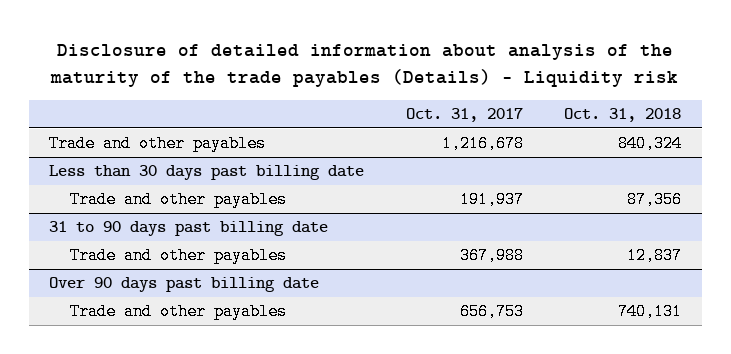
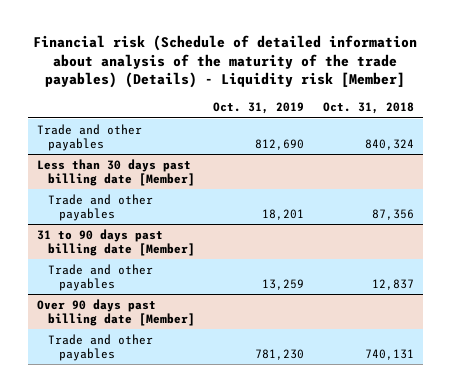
[50,43,679,87] Disclosure of detailed information about analysis of the maturity of the trade payables (Details) - Liquidity risk -> [33,34,418,89] Financial risk (Schedule of detailed information about analysis of the maturity of the trade payables) (Details) - Liquidity risk [Member]
[405,108,523,123] Oct. 31, 2017 -> none
none -> [213,102,305,115] Oct. 31, 2019
[49,165,365,181] Less than 30 days past billing date -> [36,158,195,186] Less than 30 days past billing date [Member]
[49,221,329,237] 31 to 90 days past billing date -> [36,228,195,256] 31 to 90 days past billing date [Member]
[49,277,320,293] Over 90 days past billing date -> [36,298,195,326] Over 90 days past billing date [Member]

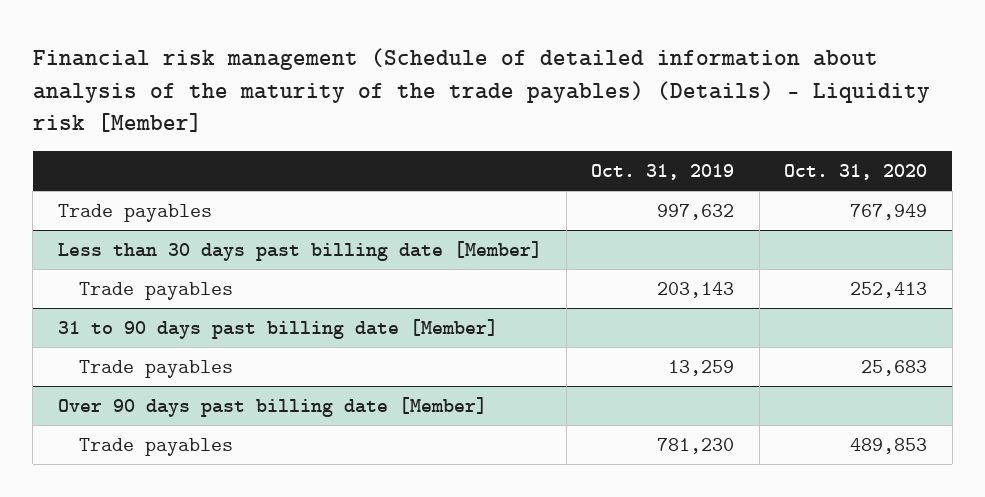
[33,34,418,89] Financial risk (Schedule of detailed information about analysis of the maturity of the trade payables) (Details) - Liquidity risk [Member] -> [32,48,930,132] Financial risk management (Schedule of detailed information about analysis of the maturity of the trade payables) (Details) - Liquidity risk [Member]
[322,102,414,115] Oct. 31, 2018 -> none
none -> [784,163,928,180] Oct. 31, 2020
[36,123,142,151] Trade and other payables -> [57,203,212,222] Trade payables
[255,138,305,150] 812,690 -> [657,203,735,220] 997,632
[47,193,153,221] Trade and other payables -> [78,281,233,300] Trade payables
[262,208,305,220] 18,201 -> [657,281,735,298] 203,143
[47,263,153,291] Trade and other payables -> [78,359,233,378] Trade payables
[47,333,153,361] Trade and other payables -> [78,437,233,456] Trade payables

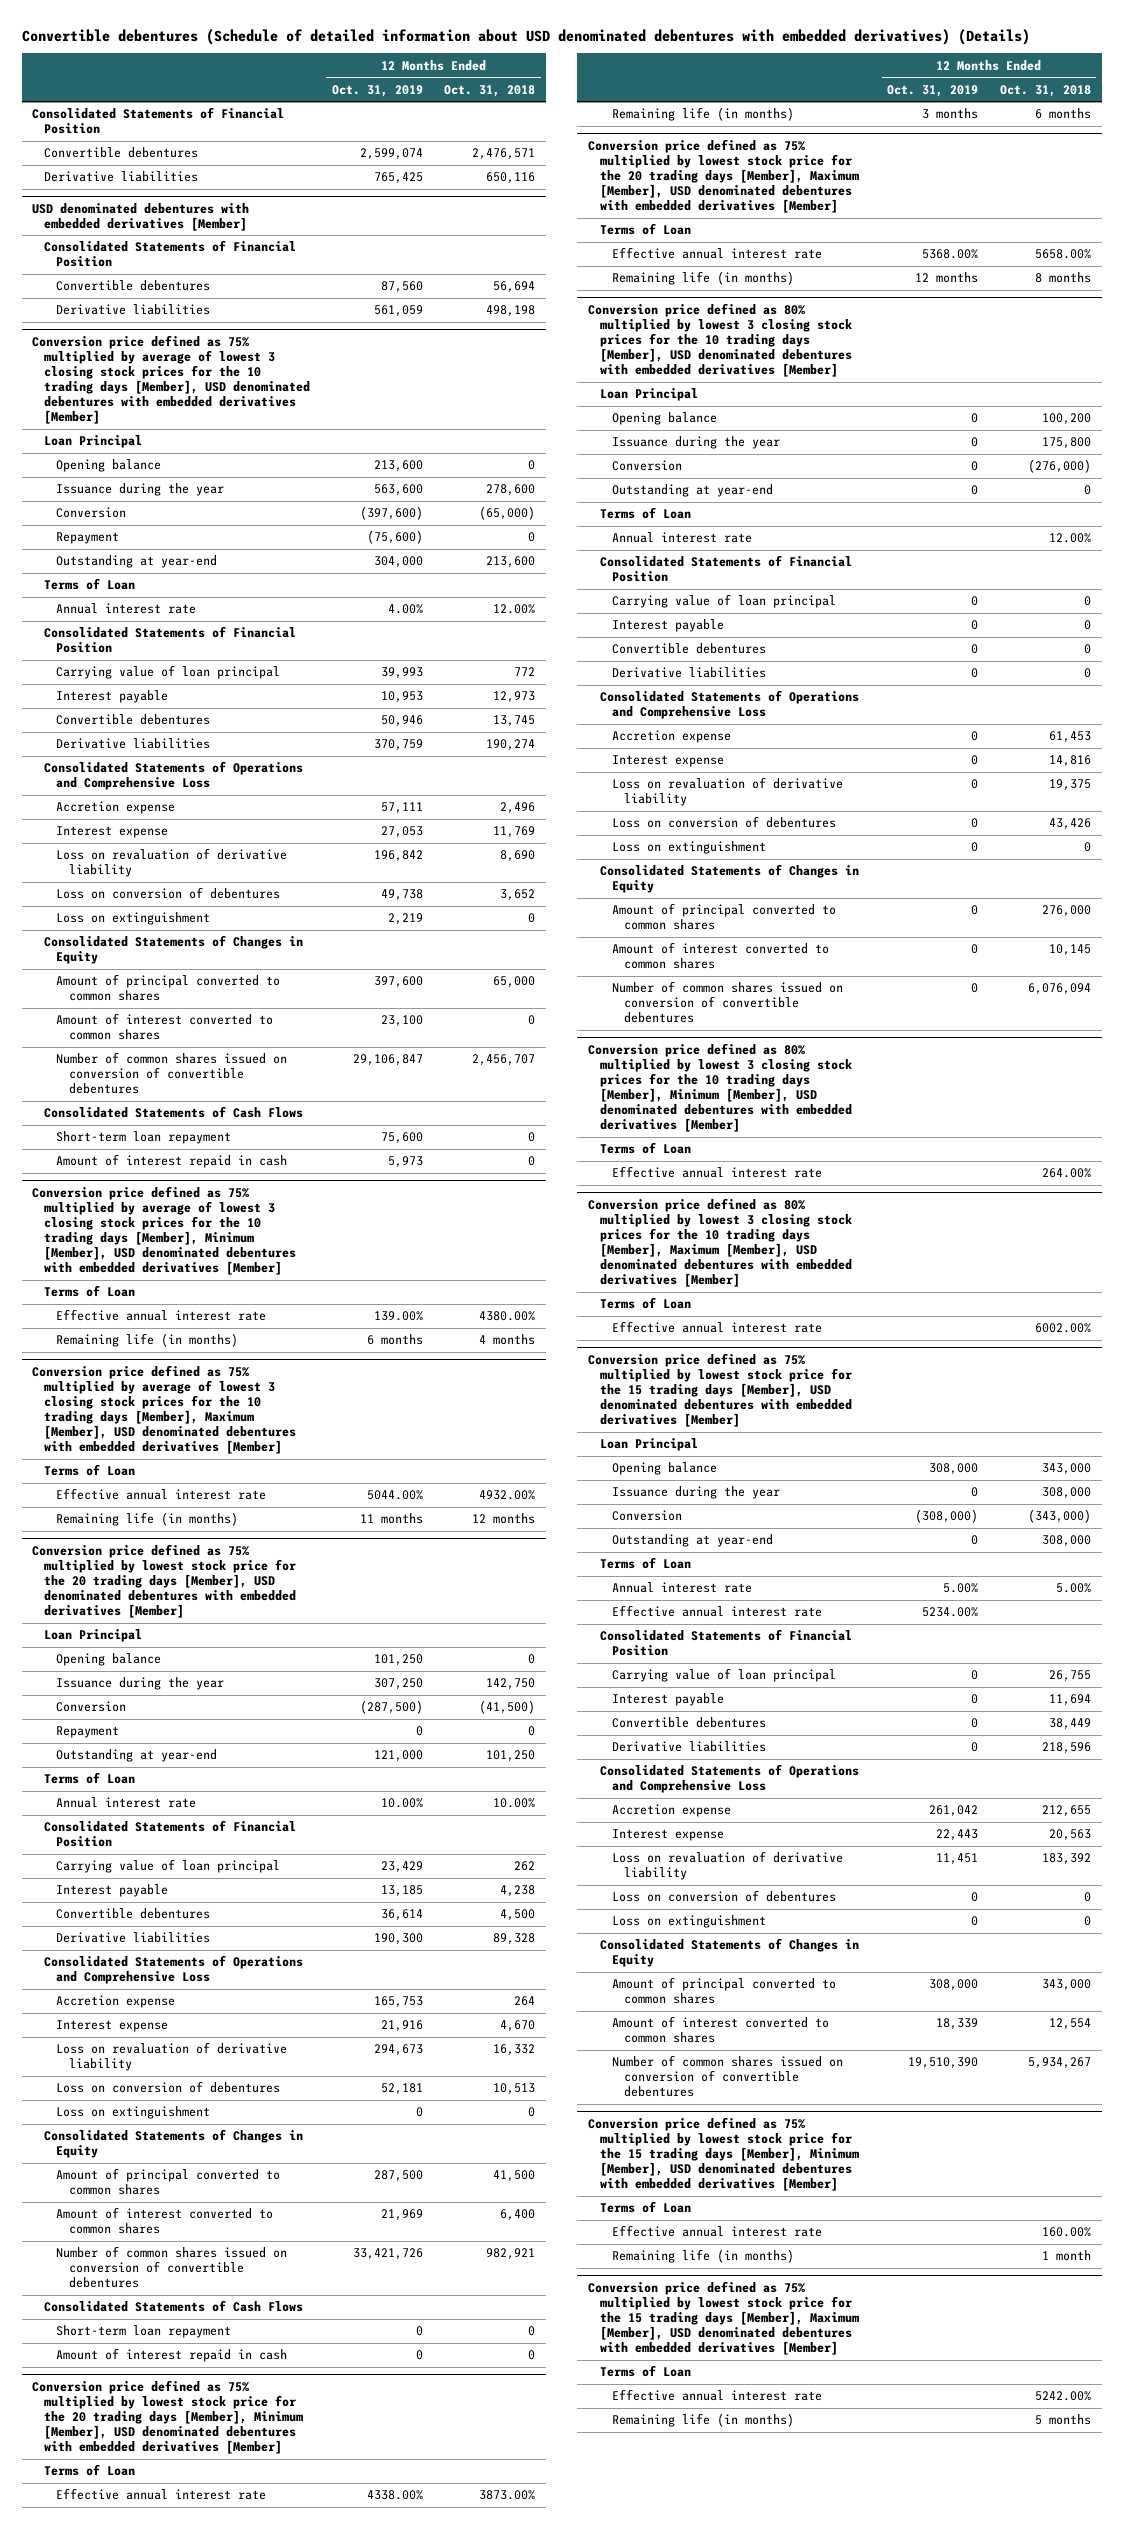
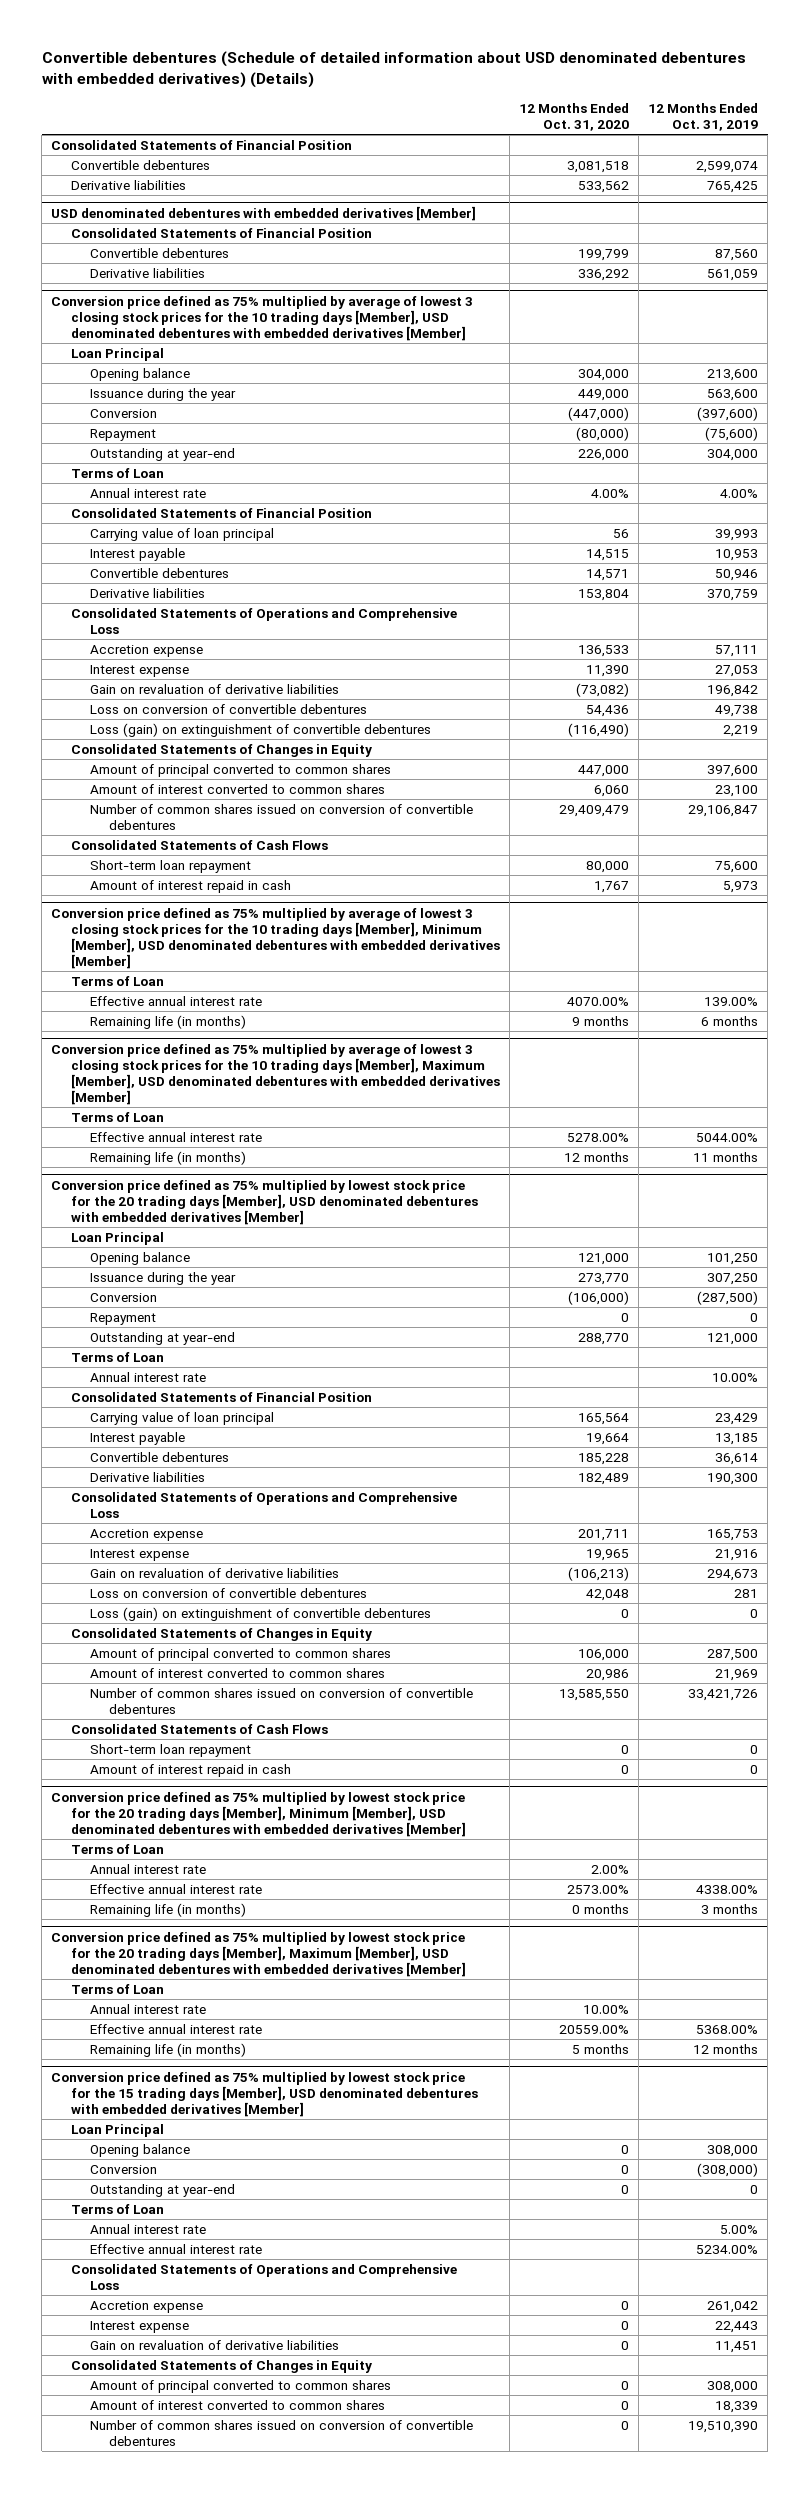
[444,84,536,97] Oct. 31, 2018 -> none
none -> [518,103,629,131] 12 Months Ended Oct. 31, 2020
[56,848,288,878] Loss on revaluation of derivative liability -> [89,684,339,695] Gain on revaluation of derivative liabilities
[56,887,281,900] Loss on conversion of debentures -> [89,704,367,715] Loss on conversion of convertible debentures
[56,912,211,926] Loss on extinguishment -> [89,723,431,738] Loss (gain) on extinguishment of convertible debentures
[56,2042,288,2072] Loss on revaluation of derivative liability -> [89,1568,339,1579] Gain on revaluation of derivative liabilities
[56,2081,281,2094] Loss on conversion of debentures -> [89,1588,367,1599] Loss on conversion of convertible debentures
[380,2083,423,2096] 52,181 -> [734,1589,759,1599] 281
[56,2106,211,2120] Loss on extinguishment -> [89,1607,431,1622] Loss (gain) on extinguishment of convertible debentures
none -> [89,1864,206,1875] Annual interest rate
none -> [89,2004,206,2015] Annual interest rate
[587,302,852,377] Conversion price defined as 80% multiplied by lowest 3 closing stock prices for the 10 trading days [Member], USD denominated debentures with embedded derivatives [Member] -> none
[599,388,698,402] Loan Principal -> none
[612,412,718,426] Opening balance -> none
[612,436,781,450] Issuance during the year -> none
[612,460,683,472] Conversion -> none
[612,484,774,498] Outstanding at year-end -> none
[599,507,691,520] Terms of Loan -> none
[612,532,753,544] Annual interest rate -> none
[599,555,852,583] Consolidated Statements of Financial Position -> none
[612,594,837,609] Carrying value of loan principal -> none
[612,619,725,633] Interest payable -> none
[612,643,767,655] Convertible debentures -> none
[612,667,767,679] Derivative liabilities -> none
[599,690,859,720] Consolidated Statements of Operations and Comprehensive Loss -> none
[612,730,732,744] Accretion expense -> none
[612,755,725,768] Interest expense -> none
[612,777,844,807] Loss on revaluation of derivative liability -> none
[612,816,837,829] Loss on conversion of debentures -> none
[612,841,767,855] Loss on extinguishment -> none
[599,864,859,894] Consolidated Statements of Changes in Equity -> none
[612,903,837,931] Amount of principal converted to common shares -> none
[612,942,830,970] Amount of interest converted to common shares -> none
[612,981,844,1024] Number of common shares issued on conversion of convertible debentures -> none
[587,1042,852,1133] Conversion price defined as 80% multiplied by lowest 3 closing stock prices for the 10 trading days [Member], Minimum [Member], USD denominated debentures with embedded derivatives [Member] -> none
[599,1142,691,1155] Terms of Loan -> none
[612,1166,823,1179] Effective annual interest rate -> none
[587,1197,852,1288] Conversion price defined as 80% multiplied by lowest 3 closing stock prices for the 10 trading days [Member], Maximum [Member], USD denominated debentures with embedded derivatives [Member] -> none
[599,1297,691,1310] Terms of Loan -> none
[612,1321,823,1334] Effective annual interest rate -> none
[612,1486,781,1500] Issuance during the year -> none
[599,1629,852,1657] Consolidated Statements of Financial Position -> none
[612,1668,837,1683] Carrying value of loan principal -> none
[612,1693,725,1707] Interest payable -> none
[612,1717,767,1729] Convertible debentures -> none
[612,1741,767,1753] Derivative liabilities -> none
[612,1890,837,1903] Loss on conversion of debentures -> none
[612,1915,767,1929] Loss on extinguishment -> none
[612,1851,844,1881] Loss on revaluation of derivative liability -> [89,2340,339,2351] Gain on revaluation of derivative liabilities
[587,2116,859,2191] Conversion price defined as 75% multiplied by lowest stock price for the 15 trading days [Member], Minimum [Member], USD denominated debentures with embedded derivatives [Member] -> none
[599,2201,691,2214] Terms of Loan -> none
[612,2225,823,2238] Effective annual interest rate -> none
[612,2249,795,2264] Remaining life (in months) -> none
[587,2280,859,2355] Conversion price defined as 75% multiplied by lowest stock price for the 15 trading days [Member], Maximum [Member], USD denominated debentures with embedded derivatives [Member] -> none
[599,2365,691,2378] Terms of Loan -> none
[612,2389,823,2402] Effective annual interest rate -> none
[612,2413,795,2428] Remaining life (in months) -> none

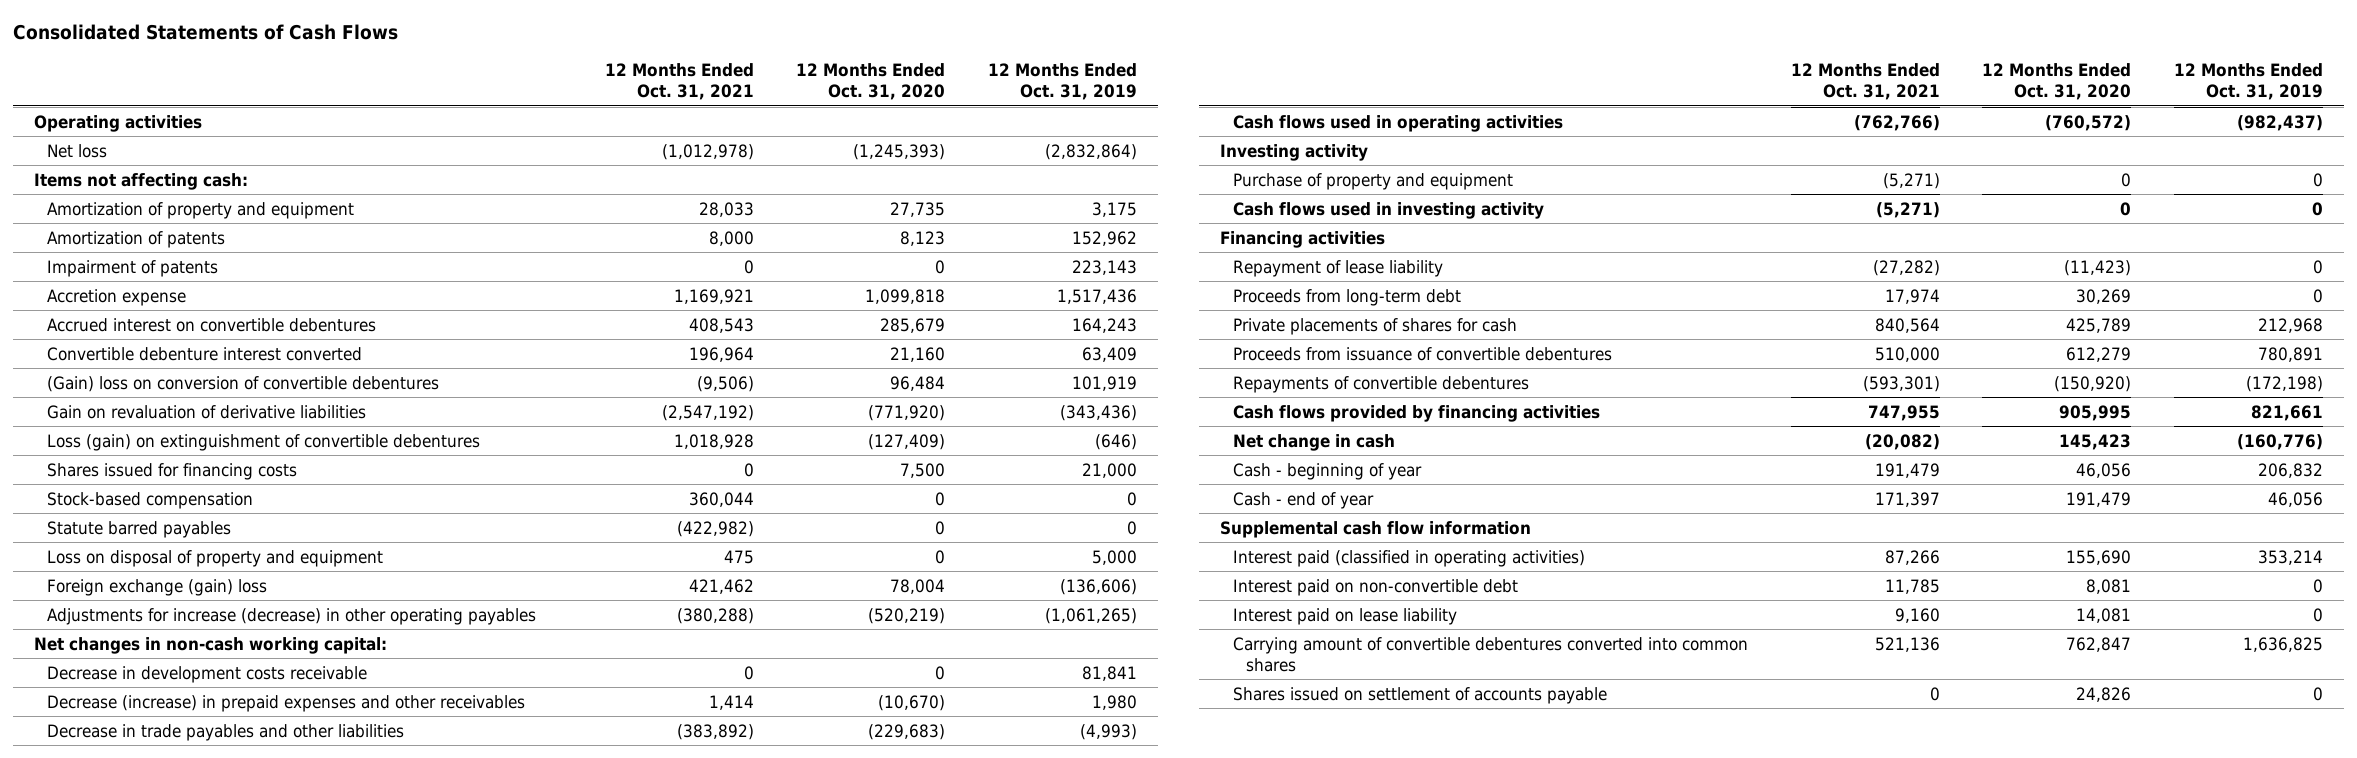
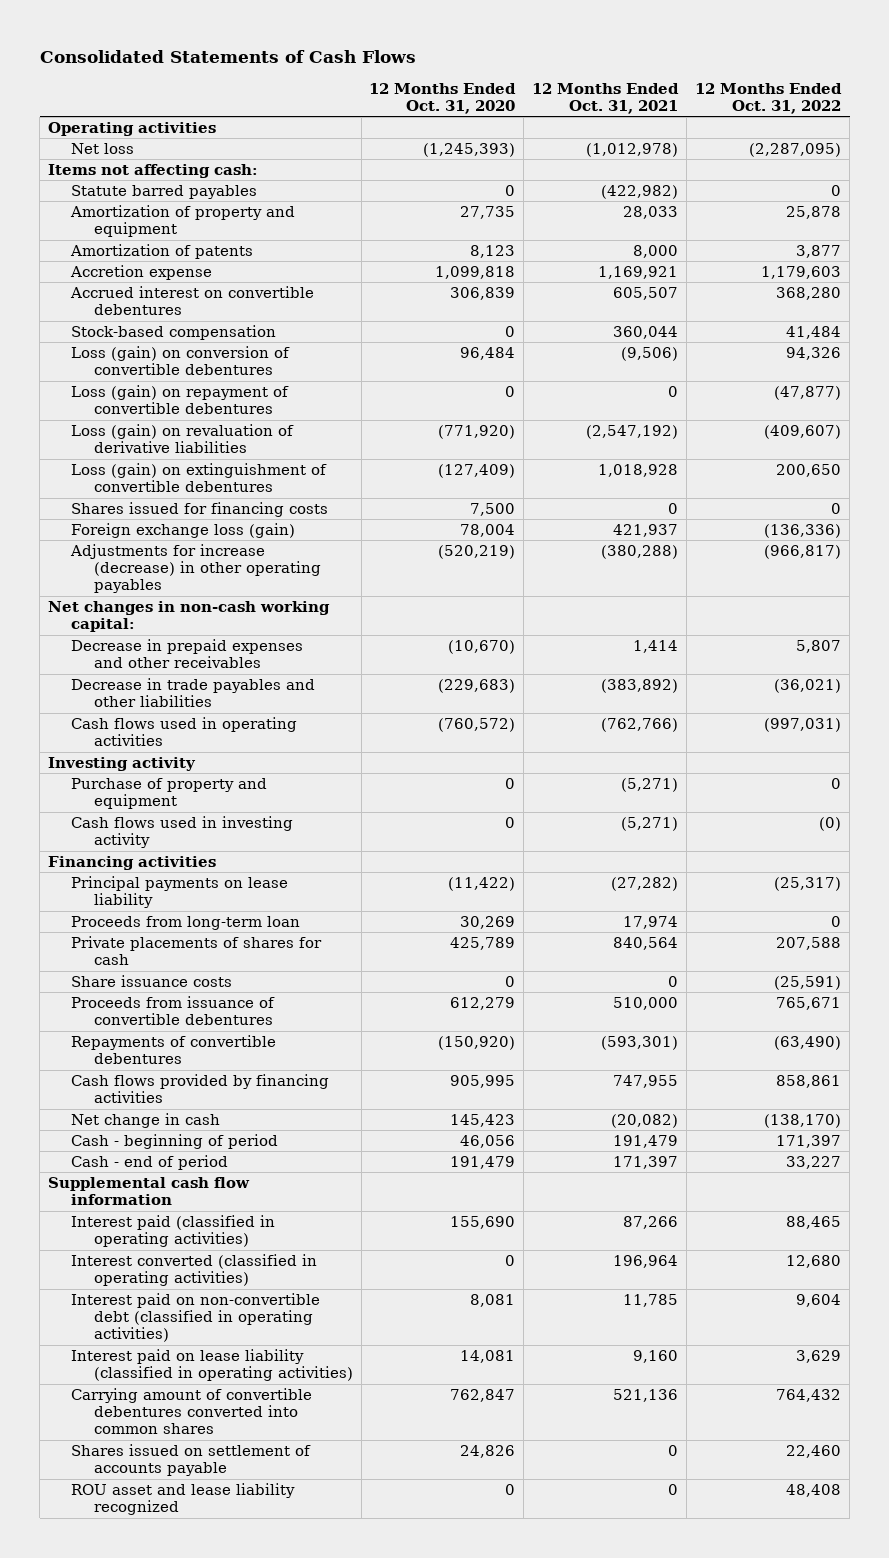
[987,62,1137,101] 12 Months Ended Oct. 31, 2019 -> none
none -> [695,82,843,114] 12 Months Ended Oct. 31, 2022
[47,520,232,538] Statute barred payables -> [70,185,257,200] Statute barred payables
[47,259,219,277] Impairment of patents -> none
[47,346,363,361] Convertible debenture interest converted -> none
[688,317,754,333] 408,543 -> [613,287,679,301] 605,507
[880,317,946,333] 285,679 -> [450,287,516,301] 306,839
[47,491,254,509] Stock-based compensation -> [70,325,276,341] Stock-based compensation
[47,375,440,392] (Gain) loss on conversion of convertible debentures -> [70,346,290,376] Loss (gain) on conversion of convertible debentures
none -> [70,385,289,415] Loss (gain) on repayment of convertible debentures
[47,404,367,419] Gain on revaluation of derivative liabilities -> [70,424,294,454] Loss (gain) on revaluation of derivative liabilities
[47,549,384,567] Loss on disposal of property and equipment -> none
[47,578,268,596] Foreign exchange (gain) loss -> [70,523,295,539] Foreign exchange loss (gain)
[688,578,754,594] 421,462 -> [613,524,679,538] 421,937
[47,665,368,683] Decrease in development costs receivable -> none
[47,694,526,712] Decrease (increase) in prepaid expenses and other receivables -> [70,639,303,669] Decrease in prepaid expenses and other receivables
[1233,259,1444,277] Repayment of lease liability -> [70,876,288,909] Principal payments on lease liability
[2064,259,2132,276] (11,423) -> [448,877,516,892] (11,422)
[1233,288,1462,306] Proceeds from long-term debt -> [70,916,300,931] Proceeds from long-term loan
none -> [70,975,232,988] Share issuance costs
[1233,462,1423,480] Cash - beginning of year -> [70,1134,278,1150] Cash - beginning of period
[1233,491,1375,509] Cash - end of year -> [70,1155,228,1171] Cash - end of period
none -> [70,1254,317,1287] Interest converted (classified in operating activities)
[1233,578,1519,596] Interest paid on non-convertible debt -> [70,1293,320,1343] Interest paid on non-convertible debt (classified in operating activities)
[1233,607,1458,625] Interest paid on lease liability -> [70,1349,353,1382] Interest paid on lease liability (classified in operating activities)
none -> [70,1483,295,1516] ROU asset and lease liability recognized

